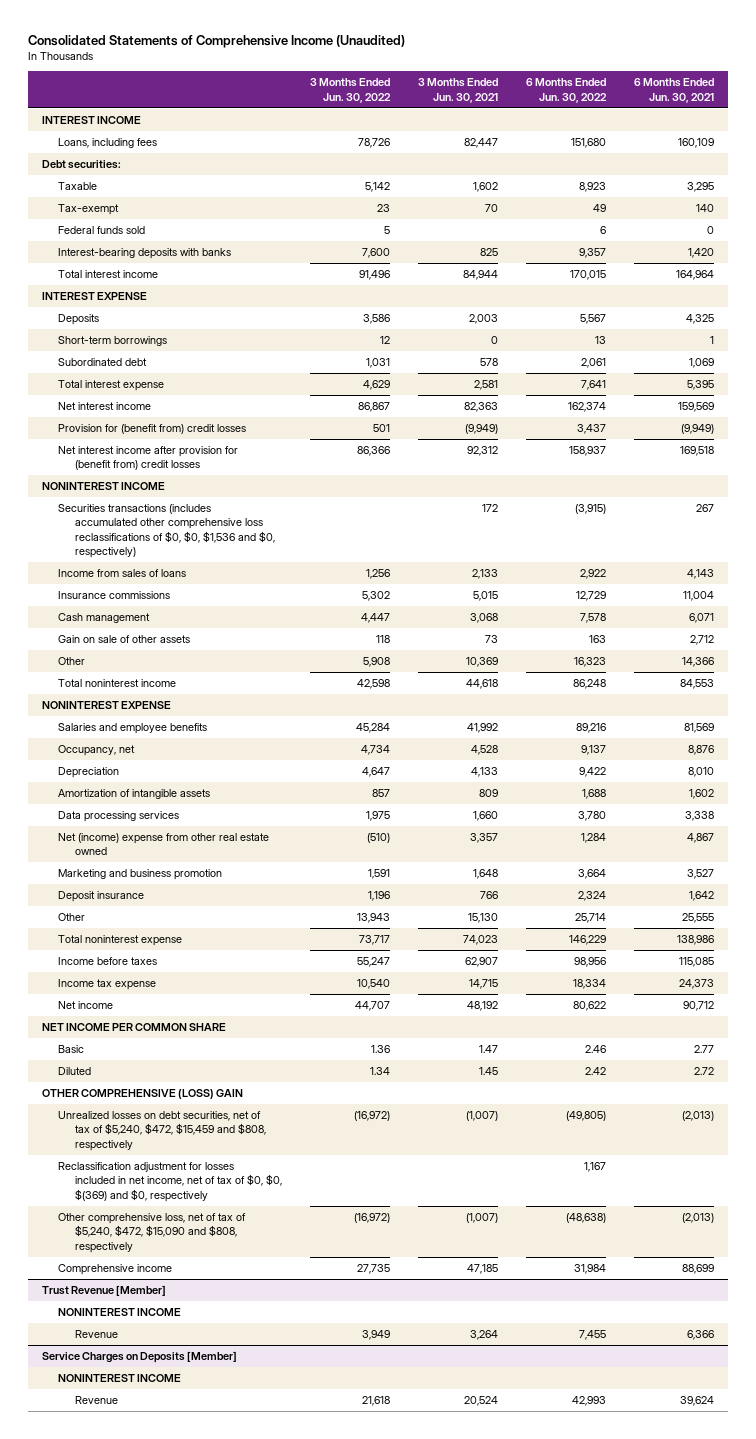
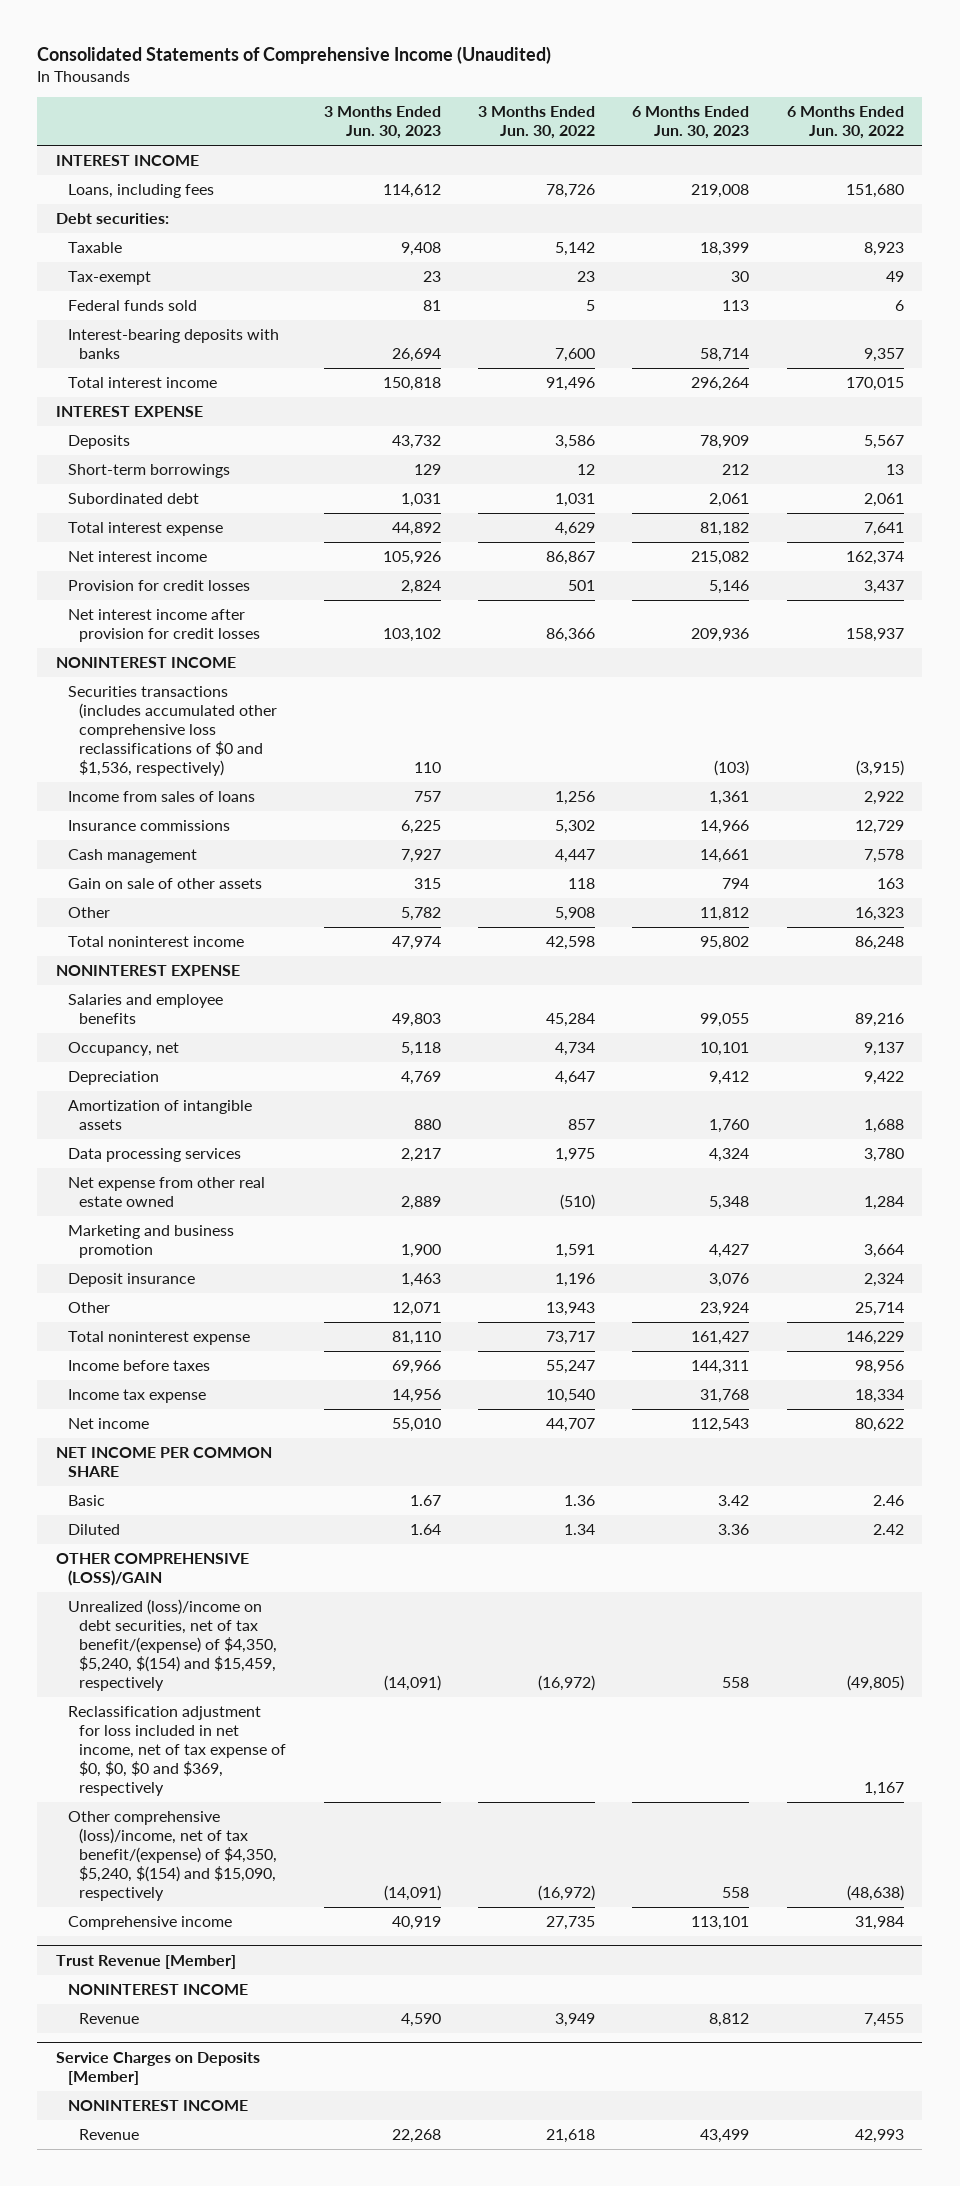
[417,78,498,103] 3 Months Ended Jun. 30, 2021 -> none
[633,78,714,103] 6 Months Ended Jun. 30, 2021 -> none
none -> [323,106,441,140] 3 Months Ended Jun. 30, 2023
none -> [632,106,750,140] 6 Months Ended Jun. 30, 2023
[58,424,247,435] Provision for (benefit from) credit losses -> [67,580,250,592] Provision for credit losses
[58,446,239,471] Net interest income after provision for (benefit from) credit losses -> [67,609,261,643] Net interest income after provision for credit losses
[58,504,275,559] Securities transactions (includes accumulated other comprehensive loss reclassifications of $0, $0, $1,536 and $0, respectively) -> [67,686,278,777] Securities transactions (includes accumulated other comprehensive loss reclassifications of $0 and $1,536, respectively)
[58,833,270,856] Net (income) expense from other real estate owned -> [67,1177,265,1208] Net expense from other real estate owned
[41,1089,243,1100] OTHER COMPREHENSIVE (LOSS) GAIN -> [55,1553,249,1587] OTHER COMPREHENSIVE (LOSS)/GAIN
[58,1111,266,1151] Unrealized losses on debt securities, net of tax of $5,240, $472, $15,459 and $808, respectively -> [67,1599,278,1692] Unrealized (loss)/income on debt securities, net of tax benefit/(expense) of $4,350, $5,240, $(154) and $15,459, respectively
[58,1162,282,1202] Reclassification adjustment for losses included in net income, net of tax of $0, $0, $(369) and $0, respectively -> [67,1706,287,1797] Reclassification adjustment for loss included in net income, net of tax expense of $0, $0, $0 and $369, respectively
[58,1213,247,1253] Other comprehensive loss, net of tax of $5,240, $472, $15,090 and $808, respectively -> [67,1811,278,1902] Other comprehensive (loss)/income, net of tax benefit/(expense) of $4,350, $5,240, $(154) and $15,090, respectively

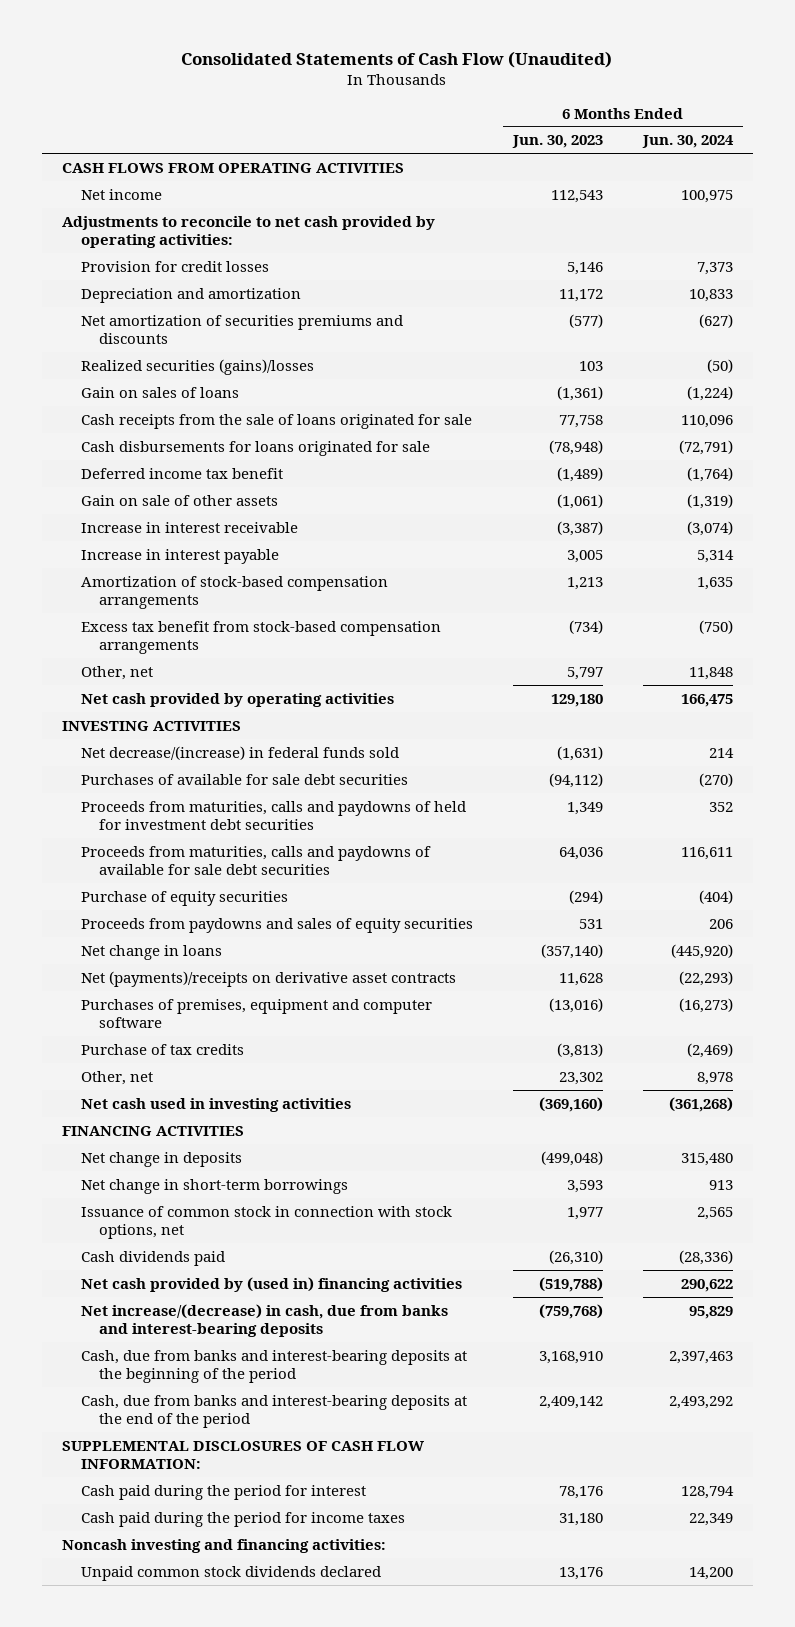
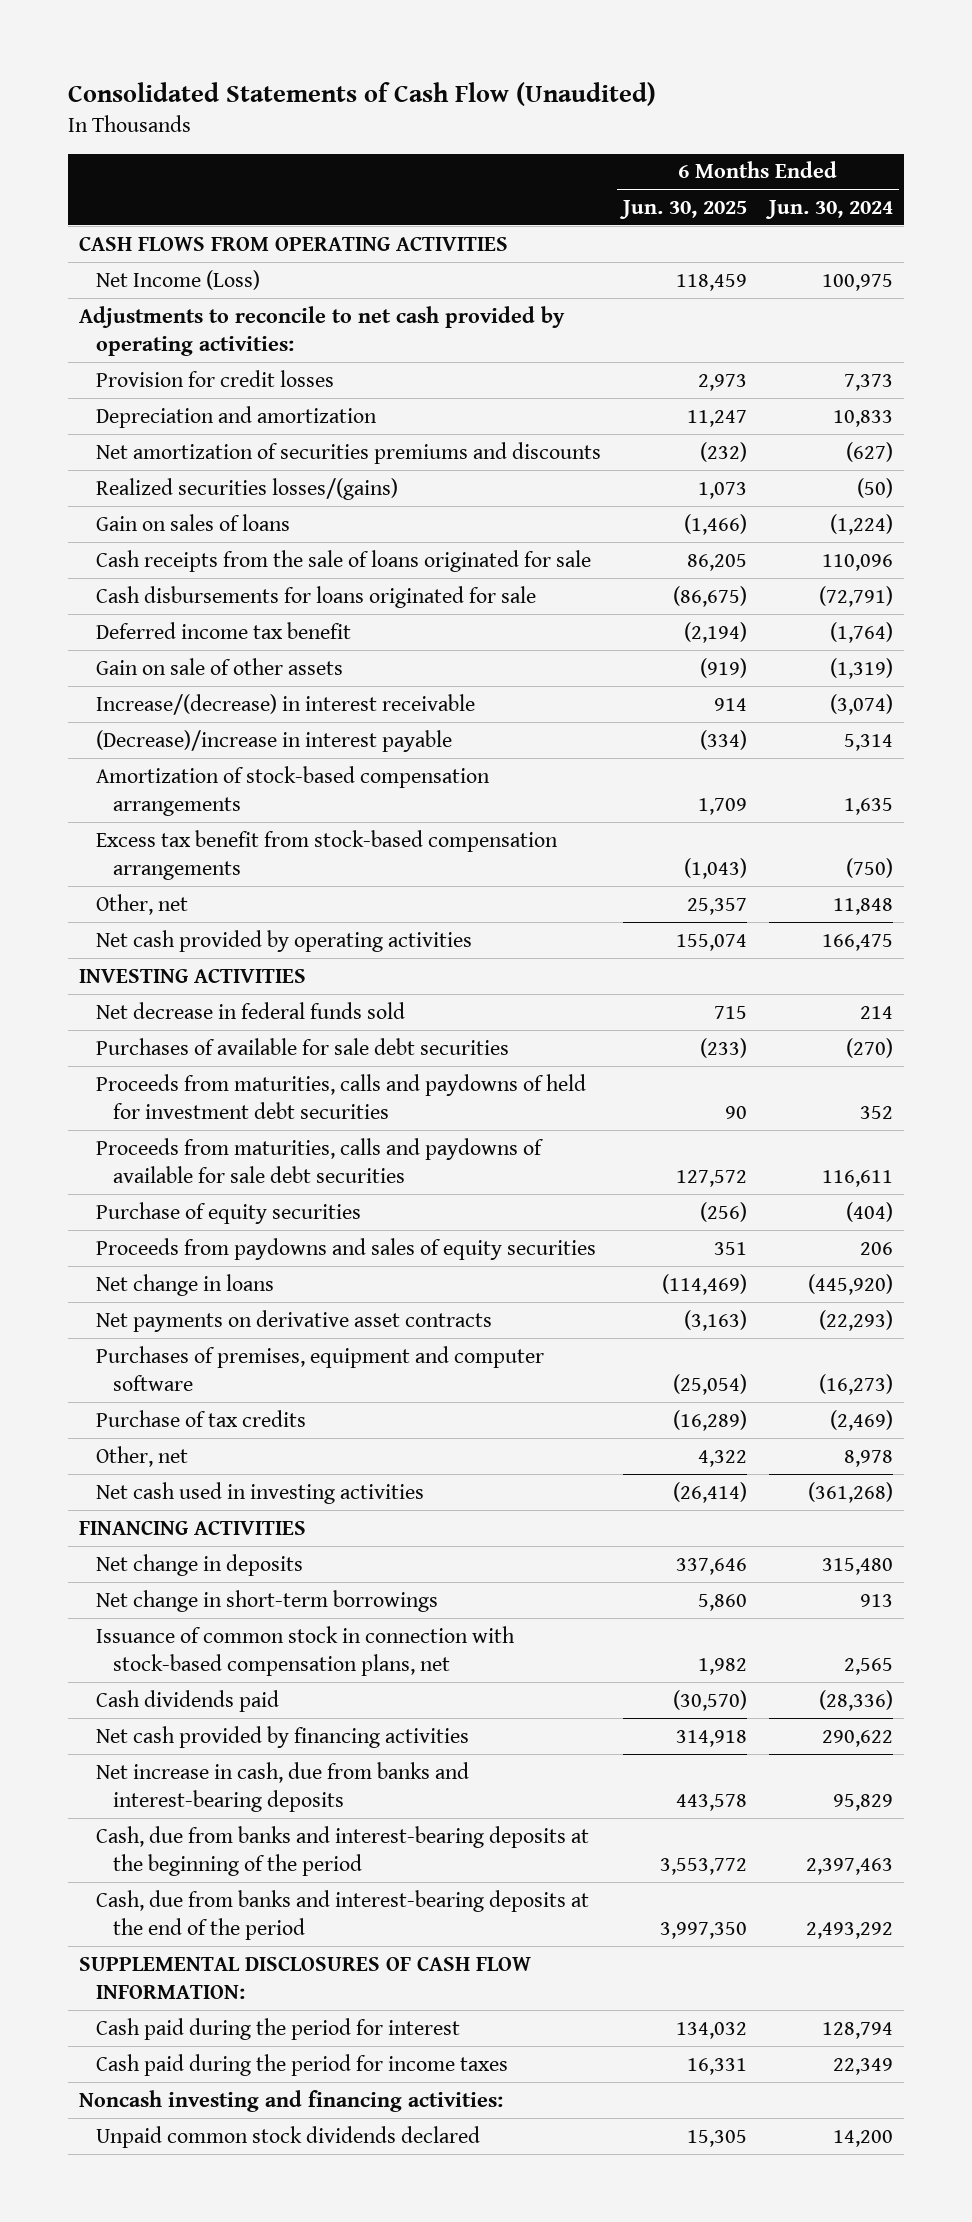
[511,135,603,149] Jun. 30, 2023 -> none
none -> [618,199,747,219] Jun. 30, 2025
[80,188,162,200] Net income -> [95,269,260,290] Net Income (Loss)
[80,358,314,375] Realized securities (gains)/losses -> [95,477,398,500] Realized securities losses/(gains)
[80,521,298,533] Increase in interest receivable -> [95,693,475,715] Increase/(decrease) in interest receivable
[80,548,279,564] Increase in interest payable -> [95,729,452,752] (Decrease)/increase in interest payable
[80,745,399,760] Net decrease/(increase) in federal funds sold -> [95,1001,405,1019] Net decrease in federal funds sold
[80,970,456,987] Net (payments)/receipts on derivative asset contracts -> [95,1309,492,1332] Net payments on derivative asset contracts
[80,1205,452,1239] Issuance of common stock in connection with stock options, net -> [95,1625,515,1676] Issuance of common stock in connection with stock-based compensation plans, net
[80,1276,462,1292] Net cash provided by (used in) financing activities -> [95,1725,469,1748] Net cash provided by financing activities
[80,1303,448,1337] Net increase/(decrease) in cash, due from banks and interest-bearing deposits -> [95,1761,469,1812] Net increase in cash, due from banks and interest-bearing deposits

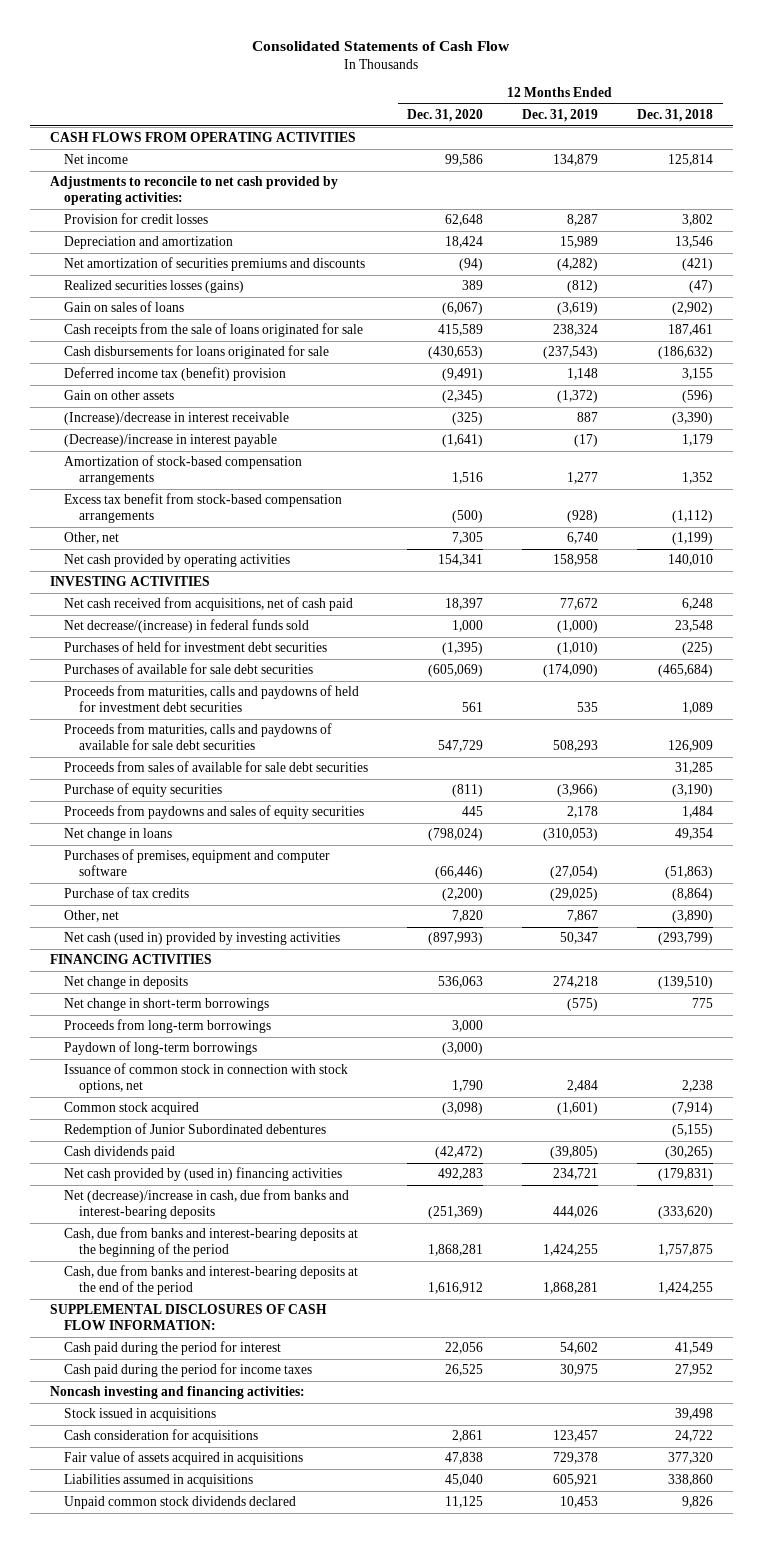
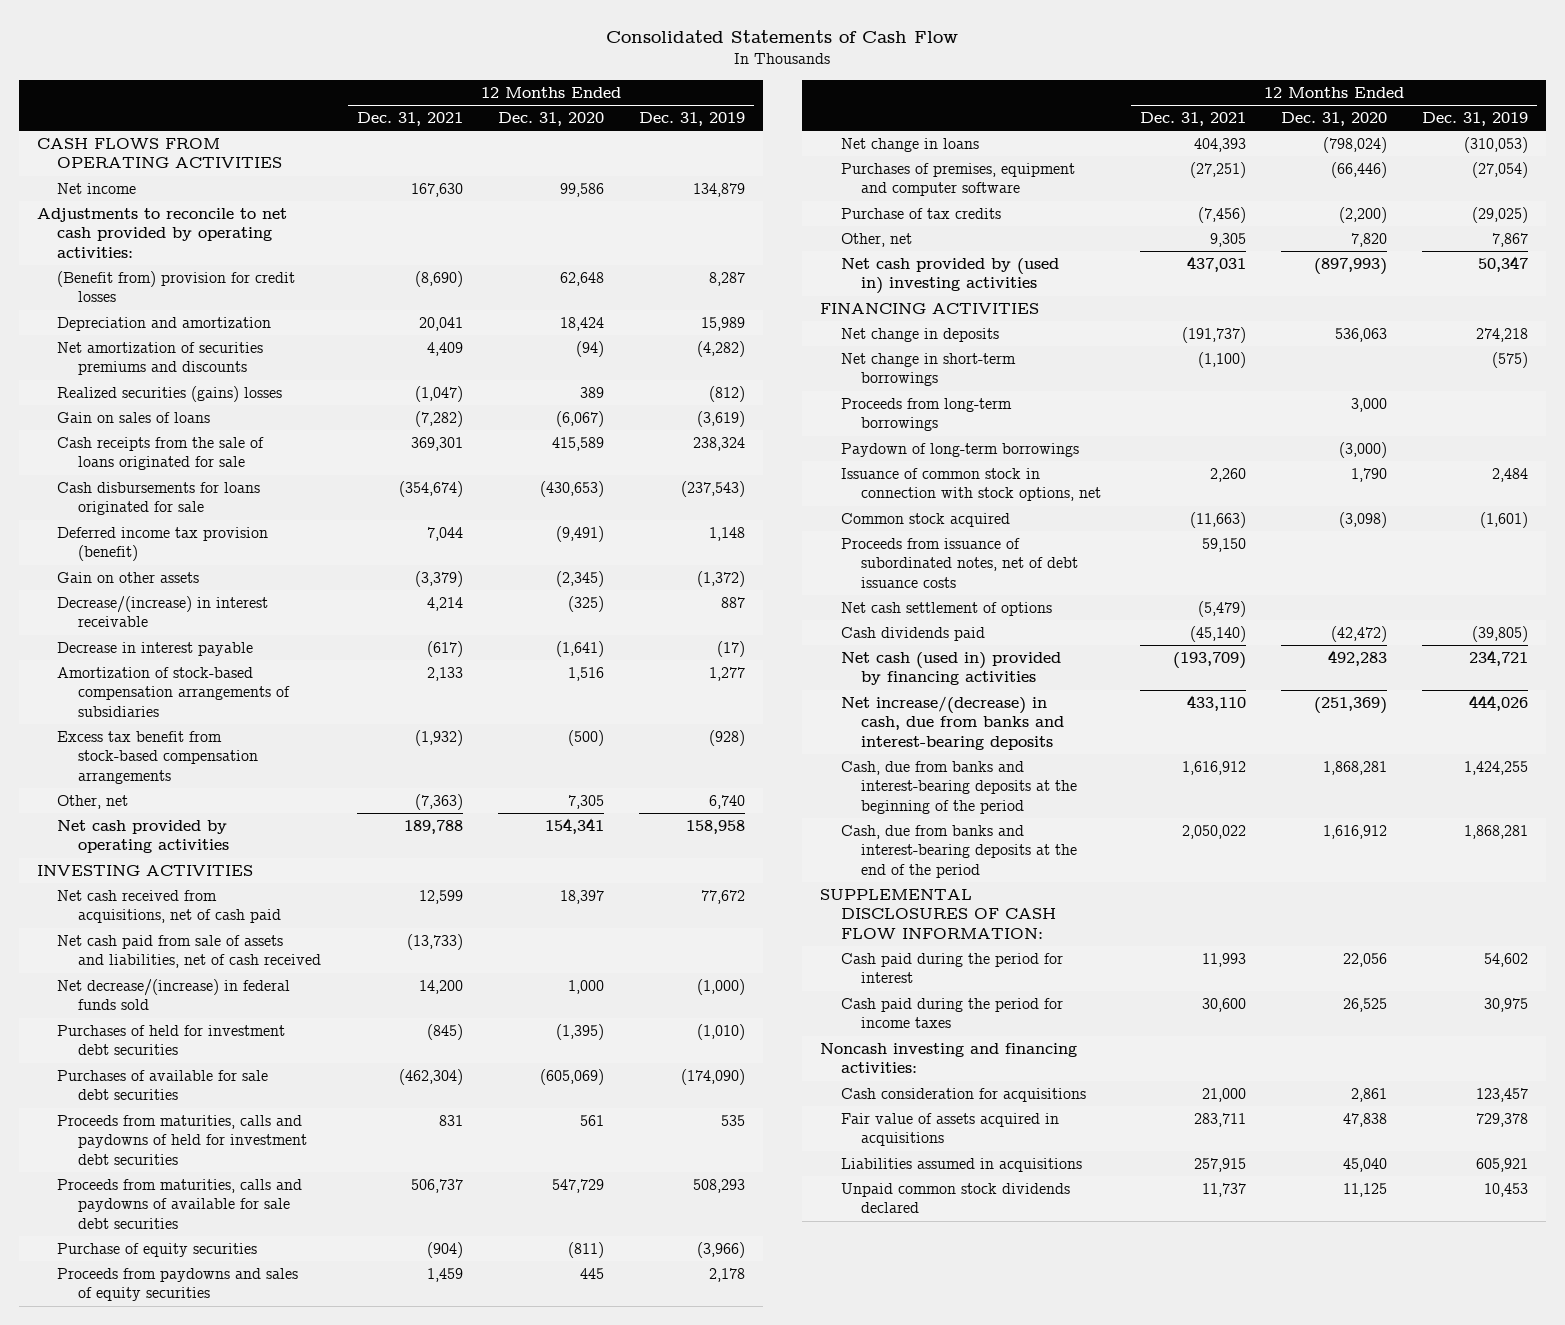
[637,109,714,123] Dec. 31, 2018 -> none
none -> [356,112,463,127] Dec. 31, 2021
[64,213,209,225] Provision for credit losses -> [57,270,296,303] (Benefit from) provision for credit losses
[64,280,245,294] Realized securities losses (gains) -> [57,385,283,402] Realized securities (gains) losses
[64,367,287,382] Deferred income tax (benefit) provision -> [57,526,269,562] Deferred income tax provision (benefit)
[64,412,290,426] (Increase)/decrease in interest receivable -> [57,595,269,628] Decrease/(increase) in interest receivable
[64,434,278,448] (Decrease)/increase in interest payable -> [57,641,254,656] Decrease in interest payable
[64,455,303,486] Amortization of stock-based compensation arrangements -> [57,666,291,717] Amortization of stock-based compensation arrangements of subsidiaries
none -> [57,934,322,969] Net cash paid from sale of assets and liabilities, net of cash received
[64,761,369,773] Proceeds from sales of available for sale debt securities -> none
[64,932,341,946] Net cash (used in) provided by investing activities -> [840,257,1059,295] Net cash provided by (used in) investing activities
[64,1123,327,1138] Redemption of Junior Subordinated debentures -> none
none -> [840,537,1079,588] Proceeds from issuance of subordinated notes, net of debt issuance costs
none -> [840,601,1052,616] Net cash settlement of options
[64,1167,343,1182] Net cash provided by (used in) financing activities -> [840,651,1061,686] Net cash (used in) provided by financing activities
[64,1189,350,1220] Net (decrease)/increase in cash, due from banks and interest-bearing deposits -> [840,695,1065,750] Net increase/(decrease) in cash, due from banks and interest-bearing deposits
[64,1408,217,1422] Stock issued in acquisitions -> none

